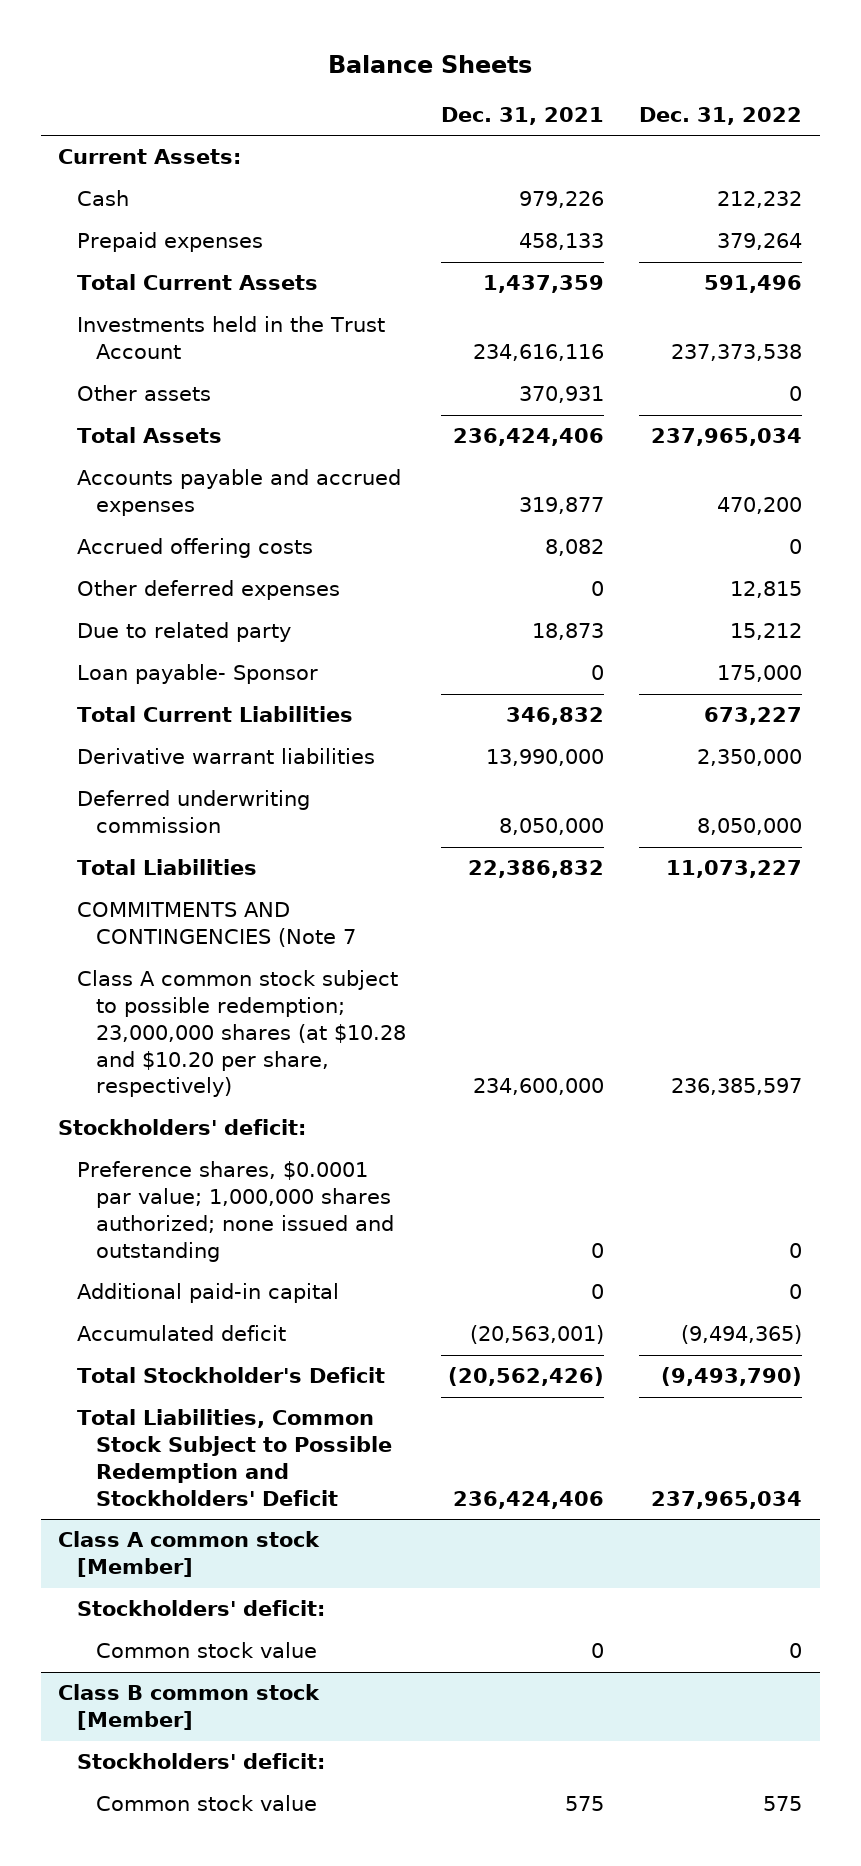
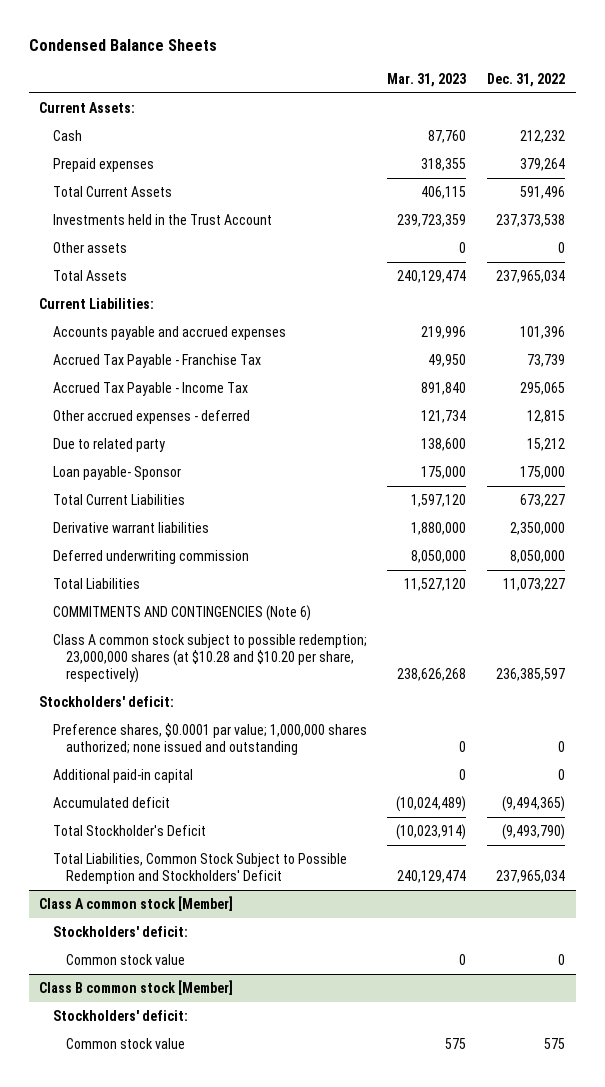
[328,54,533,73] Balance Sheets -> [28,38,217,51] Condensed Balance Sheets
[441,106,605,125] Dec. 31, 2021 -> none
none -> [387,72,467,87] Mar. 31, 2023
[77,538,314,559] Accrued offering costs -> none
none -> [39,298,155,310] Current Liabilities:
[717,497,803,515] 470,200 -> [520,326,566,340] 101,396
none -> [52,354,261,369] Accrued Tax Payable - Franchise Tax
none -> [52,382,248,397] Accrued Tax Payable - Income Tax
[77,580,341,601] Other deferred expenses -> [52,410,250,425] Other accrued expenses - deferred
[77,902,357,948] COMMITMENTS AND CONTINGENCIES (Note 7 -> [52,605,311,622] COMMITMENTS AND CONTINGENCIES (Note 6)

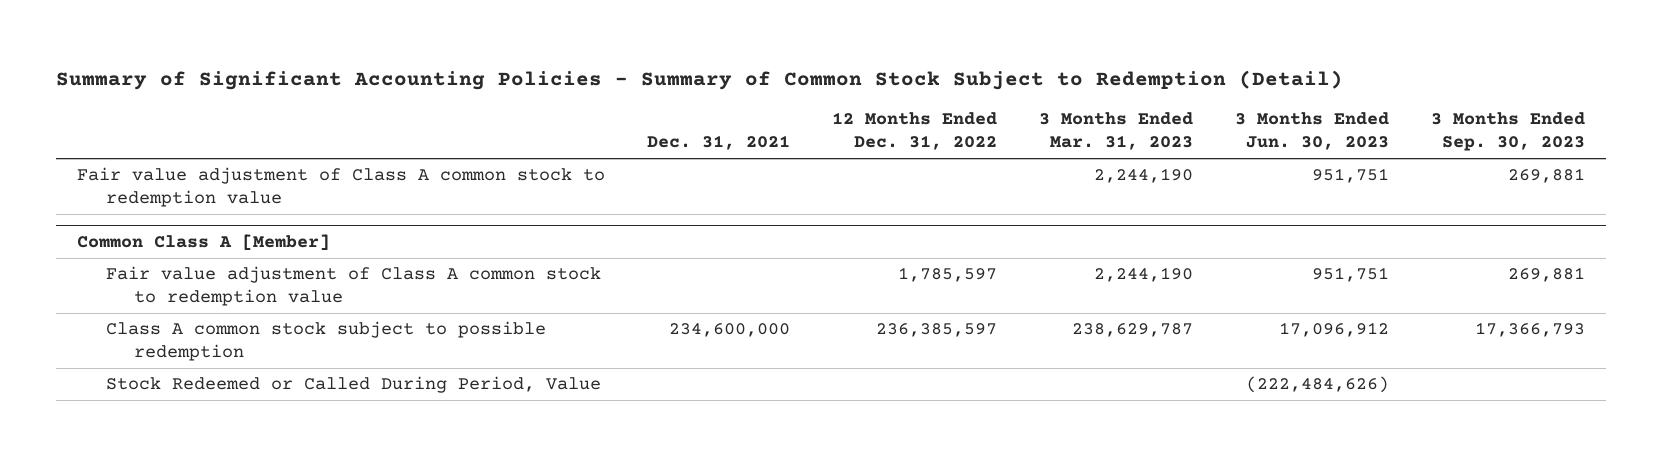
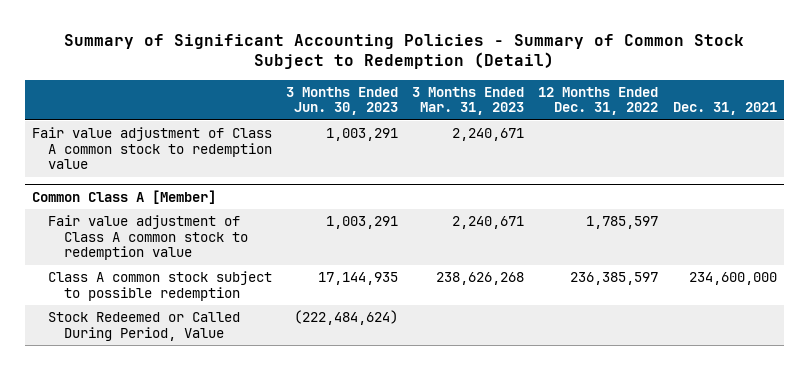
[1431,112,1586,152] 3 Months Ended Sep. 30, 2023 -> none
[1094,168,1194,184] 2,244,190 -> [452,127,525,141] 2,240,671
[1312,168,1390,184] 951,751 -> [326,127,399,141] 1,003,291
[1094,267,1194,283] 2,244,190 -> [452,215,525,229] 2,240,671
[1312,267,1390,283] 951,751 -> [326,215,399,229] 1,003,291
[1072,323,1194,338] 238,629,787 -> [436,271,525,285] 238,626,268
[1279,322,1390,338] 17,096,912 -> [318,271,399,285] 17,144,935
[1246,376,1390,394] (222,484,626) -> [294,309,399,325] (222,484,624)

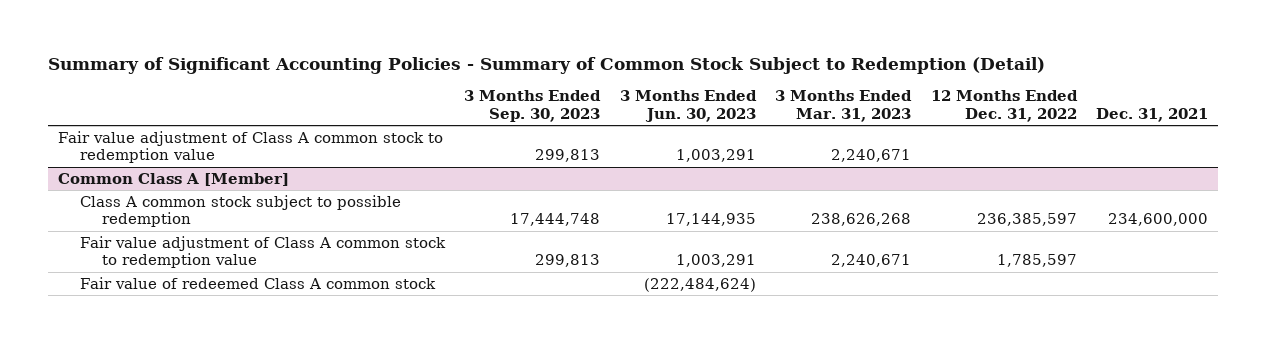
none -> [464,90,602,122] 3 Months Ended Sep. 30, 2023
[48,214,248,261] Fair value adjustment of Class A common stock to redemption value -> [79,235,446,269] Fair value adjustment of Class A common stock to redemption value
[48,311,241,341] Stock Redeemed or Called During Period, Value -> [79,276,436,289] Fair value of redeemed Class A common stock

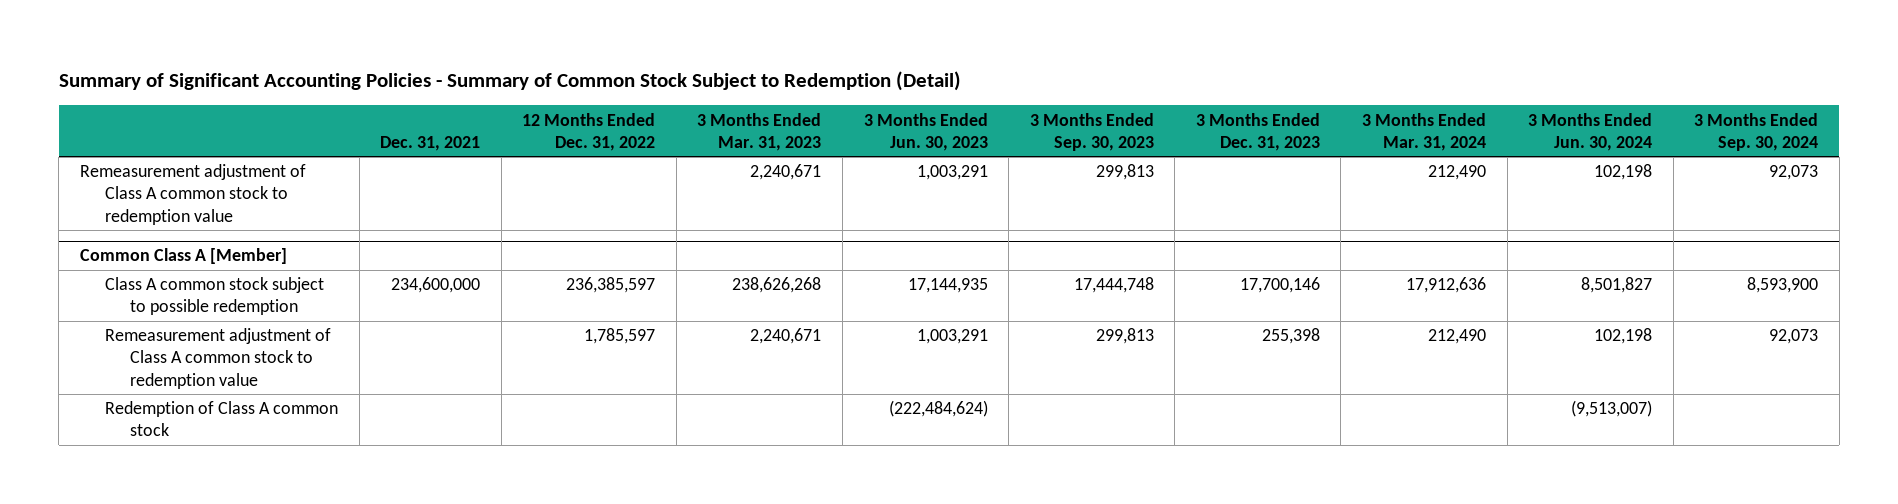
none -> [1195,112,1320,151] 3 Months Ended Dec. 31, 2023
none -> [1362,112,1487,151] 3 Months Ended Mar. 31, 2024
none -> [1528,112,1653,151] 3 Months Ended Jun. 30, 2024
none -> [1694,112,1819,151] 3 Months Ended Sep. 30, 2024
[57,130,443,164] Fair value adjustment of Class A common stock to redemption value -> [80,164,307,225] Remeasurement adjustment of Class A common stock to redemption value
[79,235,446,269] Fair value adjustment of Class A common stock to redemption value -> [105,328,332,389] Remeasurement adjustment of Class A common stock to redemption value
[79,276,436,289] Fair value of redeemed Class A common stock -> [105,401,339,437] Redemption of Class A common stock

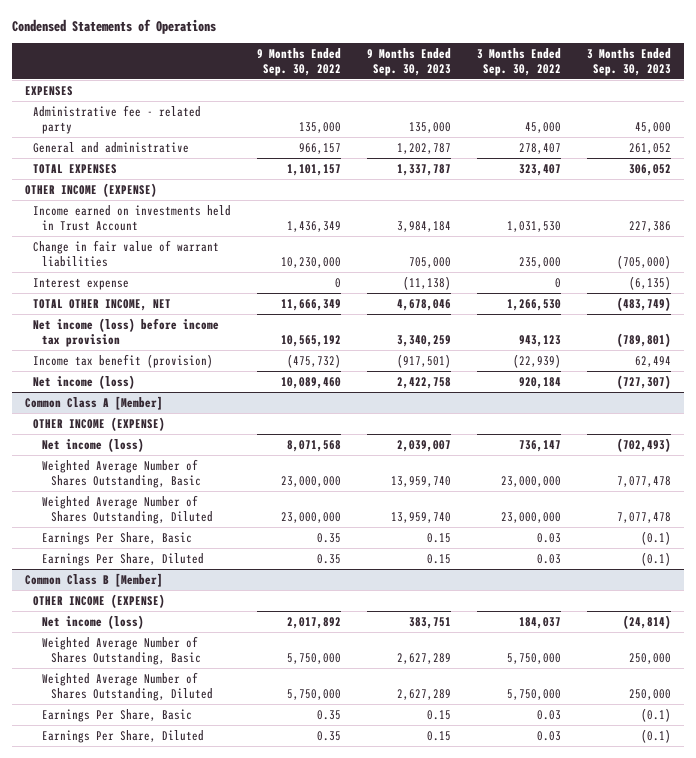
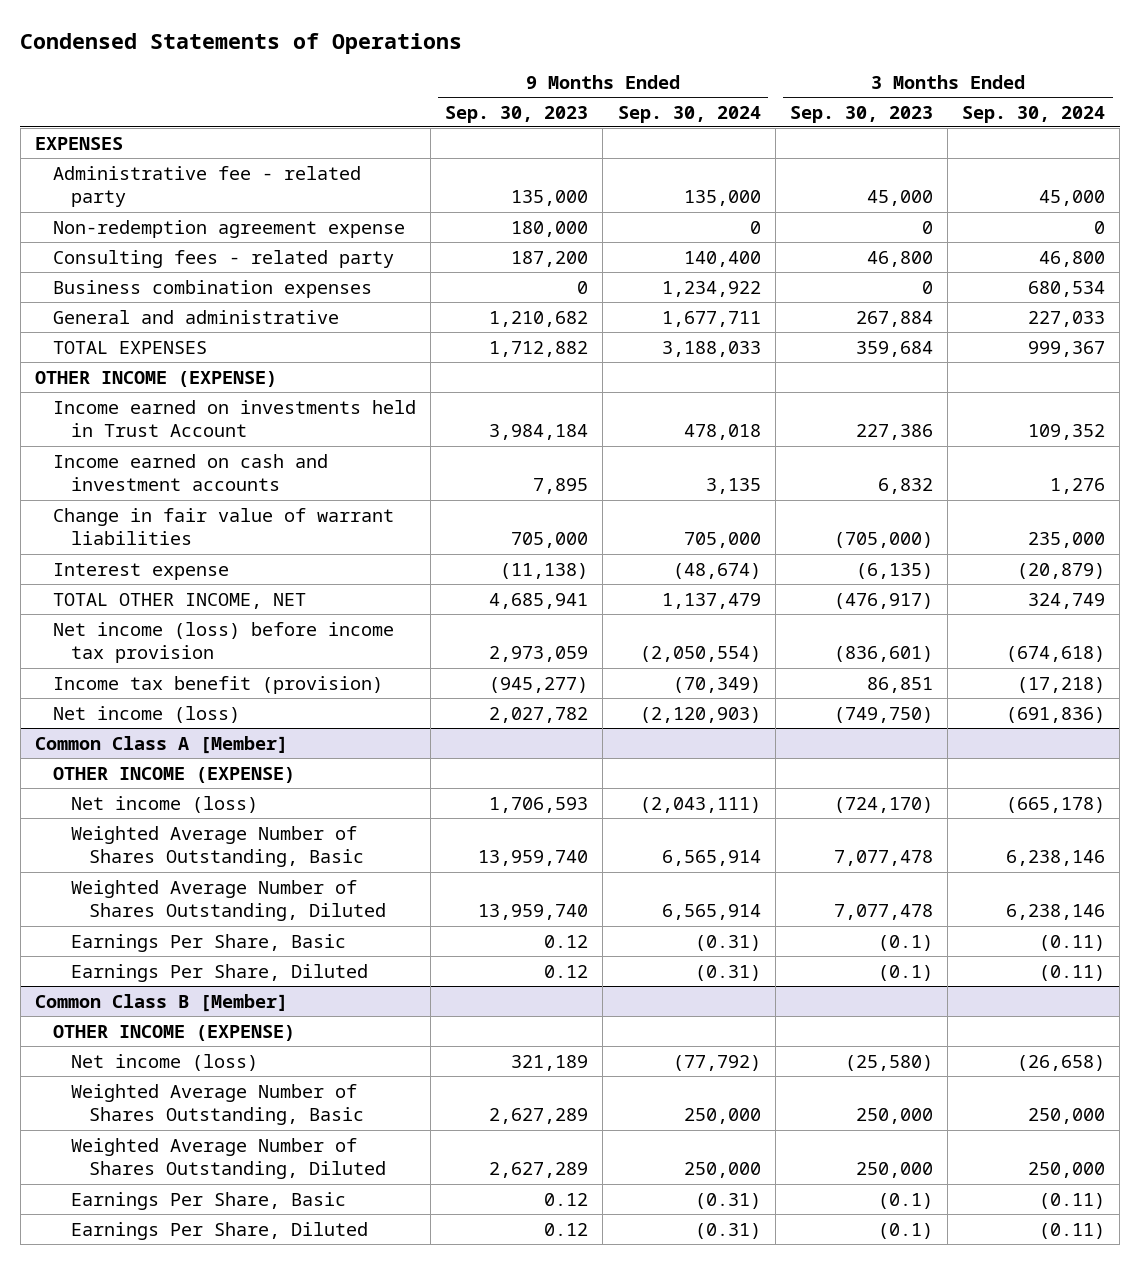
[257,47,342,76] 9 Months Ended Sep. 30, 2022 -> none
[477,47,562,76] 3 Months Ended Sep. 30, 2022 -> none
none -> [617,105,761,123] Sep. 30, 2024
none -> [962,105,1106,123] Sep. 30, 2024
none -> [52,219,405,238] Non-redemption agreement expense
none -> [52,249,394,268] Consulting fees - related party
none -> [52,279,372,298] Business combination expenses
[397,142,452,154] 1,202,787 -> [489,310,589,327] 1,210,682
[629,142,672,154] 261,052 -> [855,310,933,327] 267,884
[397,163,452,176] 1,337,787 -> [489,340,589,357] 1,712,882
[629,163,672,176] 306,052 -> [855,340,933,357] 359,684
none -> [52,453,328,492] Income earned on cash and investment accounts
[397,298,452,311] 4,678,046 -> [489,592,589,609] 4,685,941
[617,296,672,311] (483,749) -> [833,592,933,609] (476,917)
[397,334,452,347] 3,340,259 -> [489,646,589,663] 2,973,059
[617,332,672,347] (789,801) -> [833,646,933,663] (836,601)
[397,353,452,368] (917,501) -> [489,676,589,693] (945,277)
[635,355,672,367] 62,494 -> [866,676,933,693] 86,851
[397,376,452,389] 2,422,758 -> [489,706,589,723] 2,027,782
[617,374,672,389] (727,307) -> [833,706,933,723] (749,750)
[397,439,452,452] 2,039,007 -> [489,796,589,813] 1,706,593
[617,437,672,452] (702,493) -> [833,796,933,813] (724,170)
[427,532,452,543] 0.15 -> [544,934,589,948] 0.12
[427,553,452,564] 0.15 -> [544,964,589,978] 0.12
[409,616,452,629] 383,751 -> [511,1054,589,1071] 321,189
[623,614,672,629] (24,814) -> [844,1054,933,1071] (25,580)
[427,709,452,720] 0.15 -> [544,1192,589,1206] 0.12
[427,730,452,741] 0.15 -> [544,1222,589,1236] 0.12

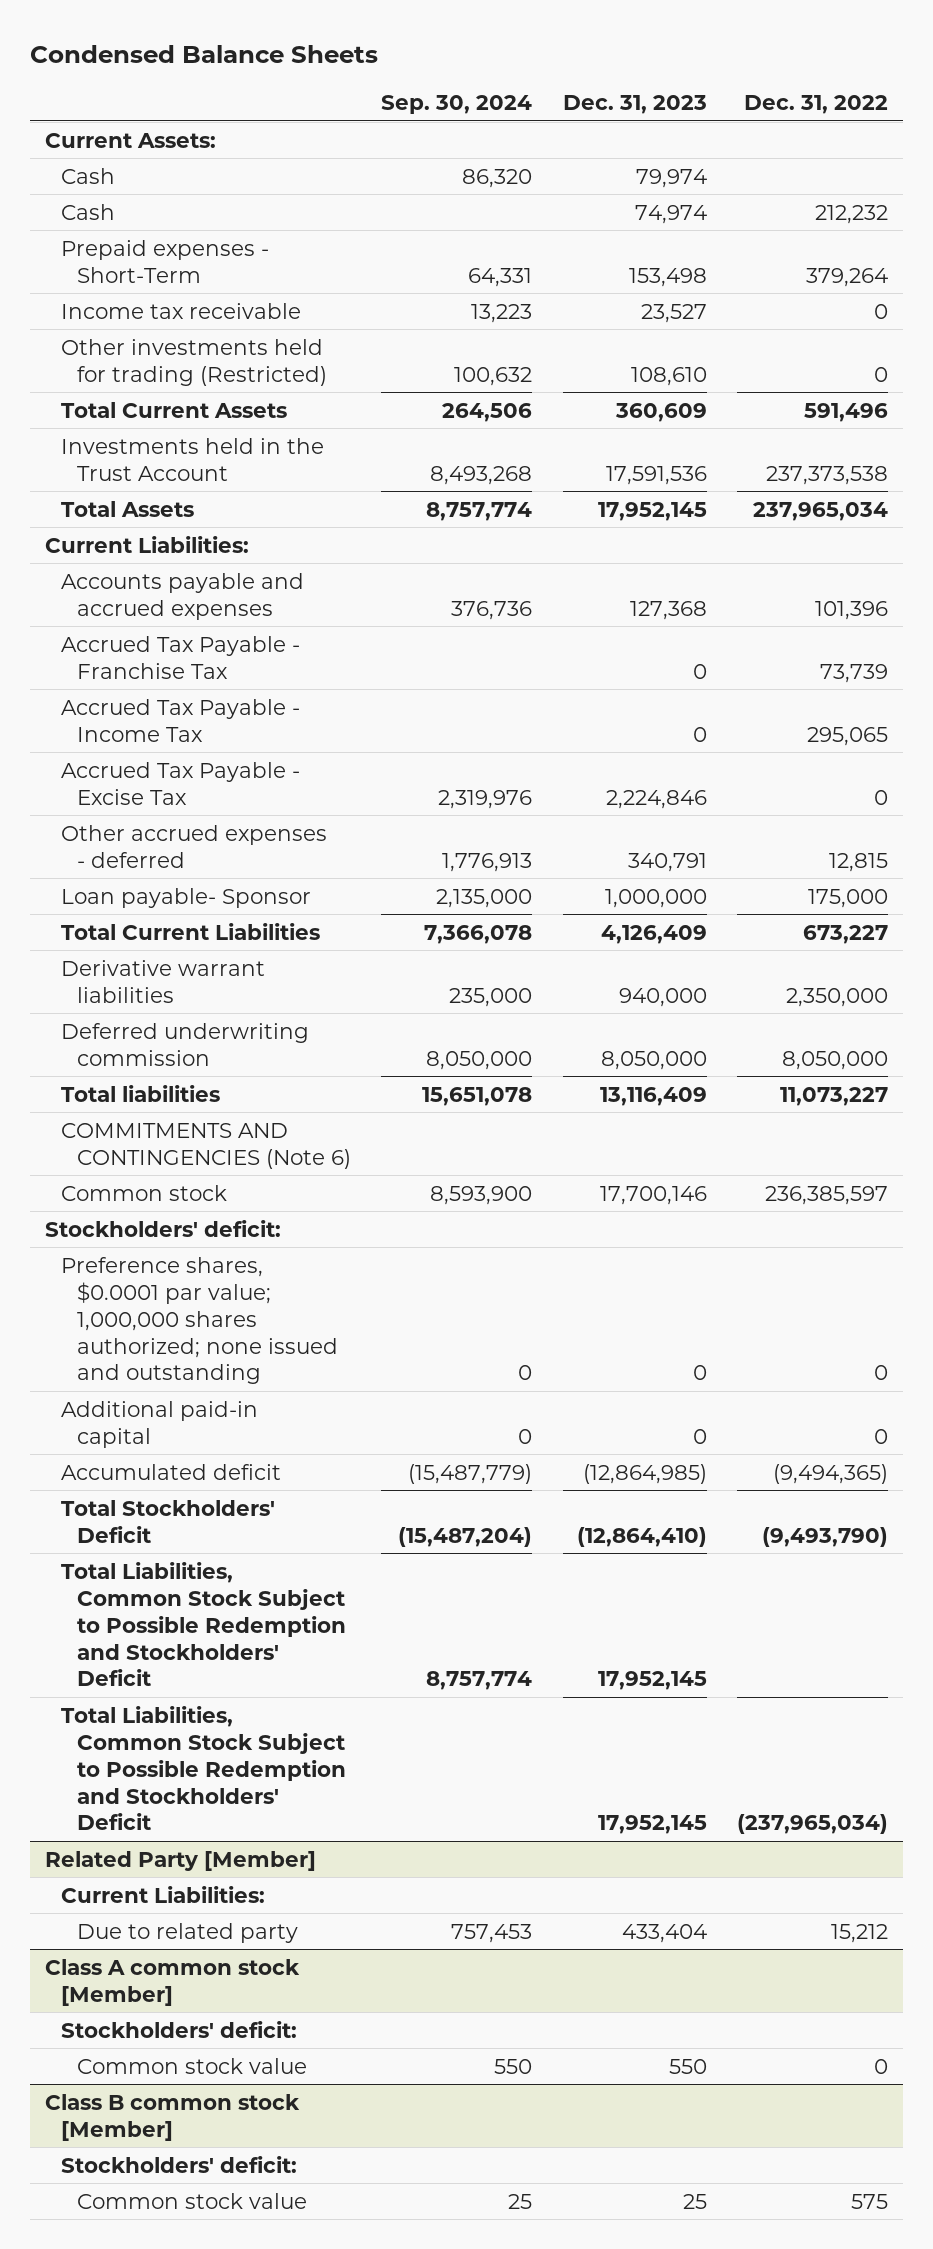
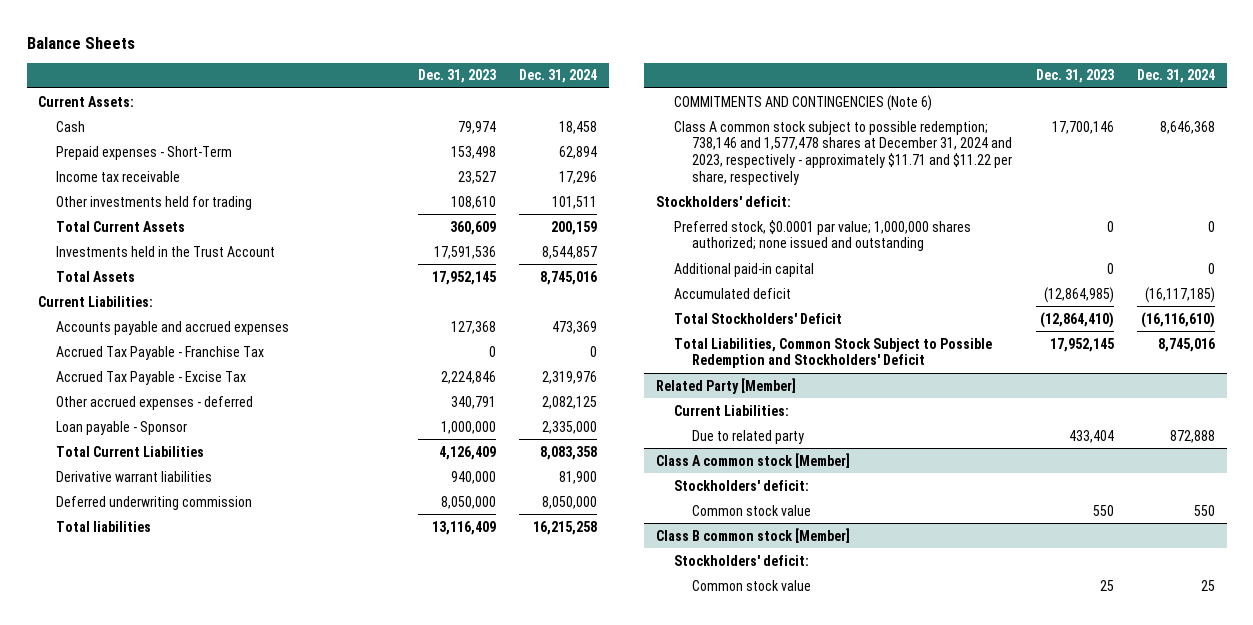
[29,44,378,63] Condensed Balance Sheets -> [26,36,135,49] Balance Sheets
[381,94,533,114] Sep. 30, 2024 -> none
[744,94,889,114] Dec. 31, 2022 -> none
none -> [519,69,598,84] Dec. 31, 2024
[60,203,115,220] Cash -> none
[60,338,327,386] Other investments held for trading (Restricted) -> [56,195,253,210] Other investments held for trading
[60,698,300,742] Accrued Tax Payable - Income Tax -> none
[60,887,311,908] Loan payable- Sponsor -> [56,420,188,435] Loan payable - Sponsor
[60,1184,227,1201] Common stock -> [674,120,1013,185] Class A common stock subject to possible redemption; 738,146 and 1,577,478 shares at December 31, 2024 and 2023, respectively - approximately $11.71 and $11.22 per share, respectively
[60,1256,338,1385] Preference shares, $0.0001 par value; 1,000,000 shares authorized; none issued and outstanding -> [674,219,972,252] Preferred stock, $0.0001 par value; 1,000,000 shares authorized; none issued and outstanding
[60,1705,346,1831] Total Liabilities, Common Stock Subject to Possible Redemption and Stockholders' Deficit -> none

